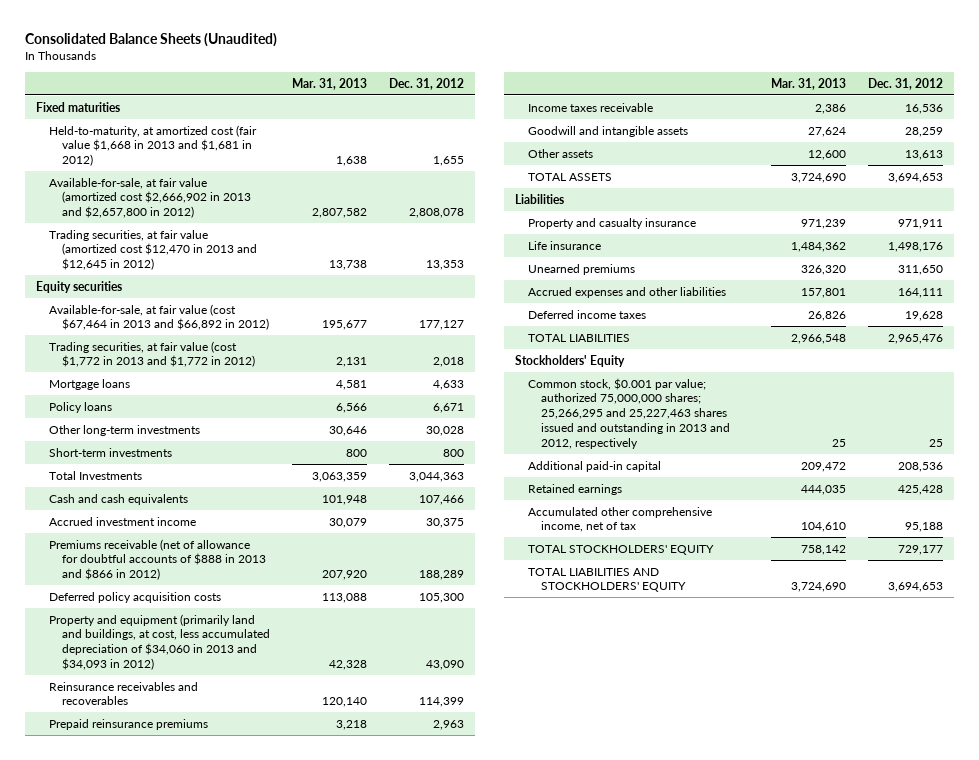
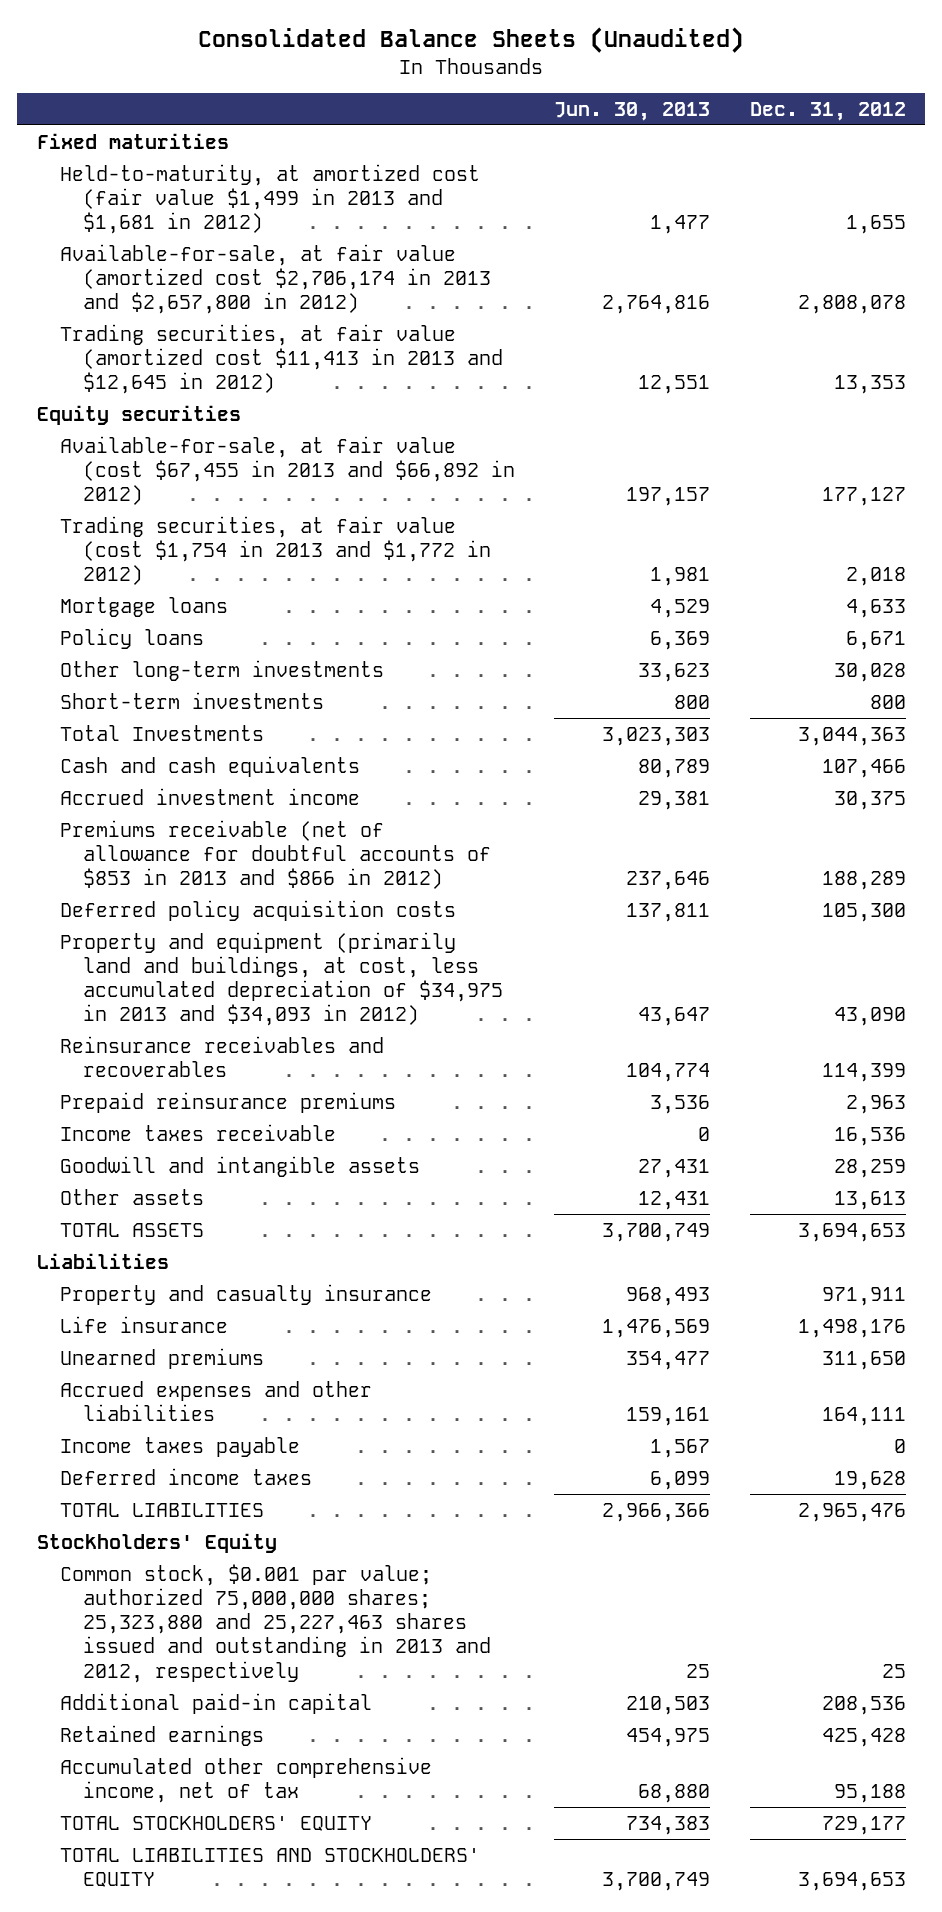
[292,77,368,90] Mar. 31, 2013 -> none
none -> [554,101,711,121] Jun. 30, 2013
[49,124,258,167] Held-to-maturity, at amortized cost (fair value $1,668 in 2013 and $1,681 in 2012) -> [59,163,480,235] Held-to-maturity, at amortized cost (fair value $1,499 in 2013 and $1,681 in 2012)
[49,177,252,219] Available-for-sale, at fair value (amortized cost $2,666,902 in 2013 and $2,657,800 in 2012) -> [59,243,492,315] Available-for-sale, at fair value (amortized cost $2,706,174 in 2013 and $2,657,800 in 2012)
[49,229,258,271] Trading securities, at fair value (amortized cost $12,470 in 2013 and $12,645 in 2012) -> [59,323,504,395] Trading securities, at fair value (amortized cost $11,413 in 2013 and $12,645 in 2012)
[49,303,270,331] Available-for-sale, at fair value (cost $67,464 in 2013 and $66,892 in 2012) -> [59,435,516,506] Available-for-sale, at fair value (cost $67,455 in 2013 and $66,892 in 2012)
[49,340,256,368] Trading securities, at fair value (cost $1,772 in 2013 and $1,772 in 2012) -> [59,515,492,586] Trading securities, at fair value (cost $1,754 in 2013 and $1,772 in 2012)
[49,538,267,581] Premiums receivable (net of allowance for doubtful accounts of $888 in 2013 and $866 in 2012) -> [59,819,492,890] Premiums receivable (net of allowance for doubtful accounts of $853 in 2013 and $866 in 2012)
[49,613,271,671] Property and equipment (primarily land and buildings, at cost, less accumulated depreciation of $34,060 in 2013 and $34,093 in 2012) -> [59,931,504,1027] Property and equipment (primarily land and buildings, at cost, less accumulated depreciation of $34,975 in 2013 and $34,093 in 2012)
none -> [59,1436,300,1457] Income taxes payable
[528,377,731,449] Common stock, $0.001 par value; authorized 75,000,000 shares; 25,266,295 and 25,227,463 shares issued and outstanding in 2013 and 2012, respectively -> [59,1563,492,1683] Common stock, $0.001 par value; authorized 75,000,000 shares; 25,323,880 and 25,227,463 shares issued and outstanding in 2013 and 2012, respectively

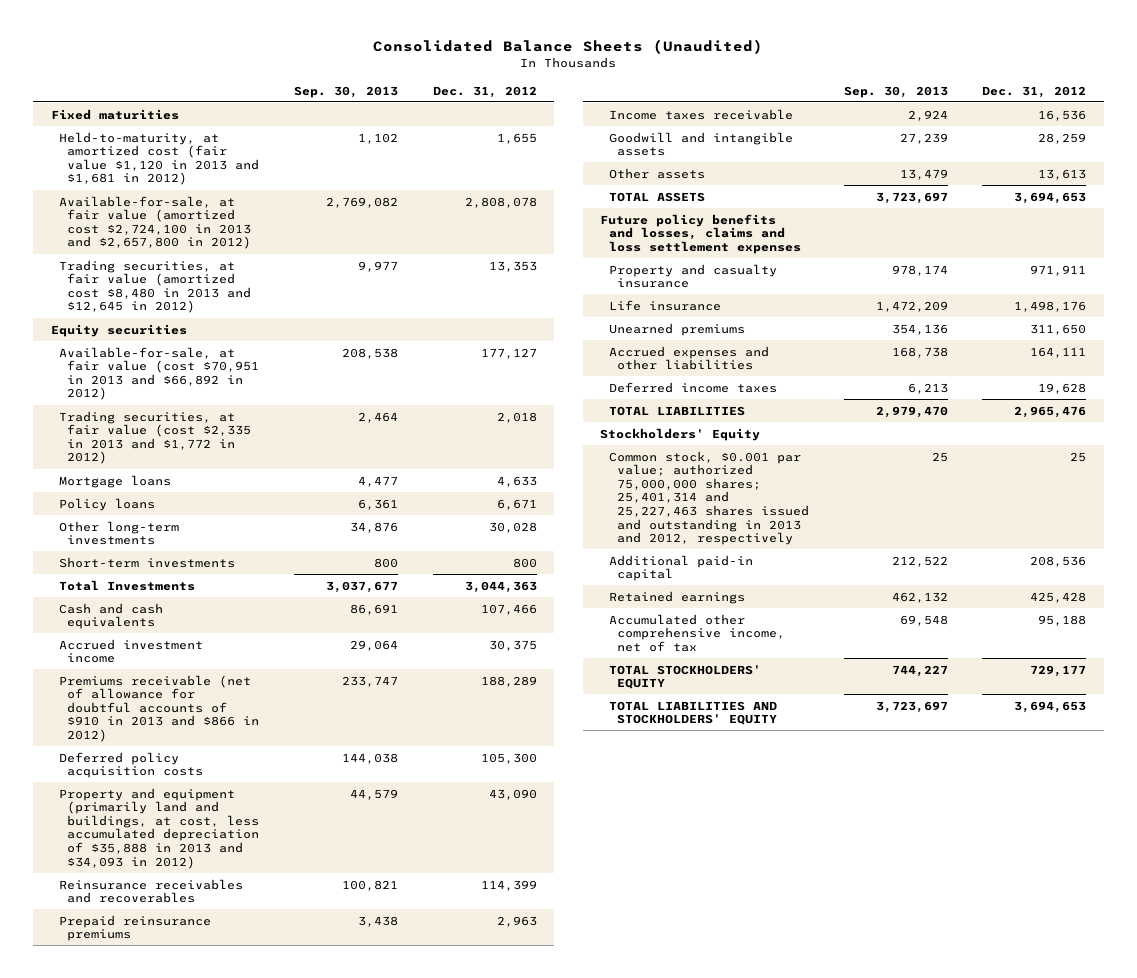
[554,101,711,121] Jun. 30, 2013 -> none
none -> [293,85,398,98] Sep. 30, 2013
[59,163,480,235] Held-to-maturity, at amortized cost (fair value $1,499 in 2013 and $1,681 in 2012) -> [58,131,260,186] Held-to-maturity, at amortized cost (fair value $1,120 in 2013 and $1,681 in 2012)
[59,243,492,315] Available-for-sale, at fair value (amortized cost $2,706,174 in 2013 and $2,657,800 in 2012) -> [58,195,252,250] Available-for-sale, at fair value (amortized cost $2,724,100 in 2013 and $2,657,800 in 2012)
[59,323,504,395] Trading securities, at fair value (amortized cost $11,413 in 2013 and $12,645 in 2012) -> [58,259,252,314] Trading securities, at fair value (amortized cost $8,480 in 2013 and $12,645 in 2012)
[59,435,516,506] Available-for-sale, at fair value (cost $67,455 in 2013 and $66,892 in 2012) -> [58,346,260,401] Available-for-sale, at fair value (cost $70,951 in 2013 and $66,892 in 2012)
[59,515,492,586] Trading securities, at fair value (cost $1,754 in 2013 and $1,772 in 2012) -> [58,410,252,465] Trading securities, at fair value (cost $2,335 in 2013 and $1,772 in 2012)
[59,819,492,890] Premiums receivable (net of allowance for doubtful accounts of $853 in 2013 and $866 in 2012) -> [58,674,260,742] Premiums receivable (net of allowance for doubtful accounts of $910 in 2013 and $866 in 2012)
[59,931,504,1027] Property and equipment (primarily land and buildings, at cost, less accumulated depreciation of $34,975 in 2013 and $34,093 in 2012) -> [58,787,260,869] Property and equipment (primarily land and buildings, at cost, less accumulated depreciation of $35,888 in 2013 and $34,093 in 2012)
[36,1252,169,1269] Liabilities -> none
none -> [600,213,801,254] Future policy benefits and losses, claims and loss settlement expenses
[59,1436,300,1457] Income taxes payable -> none
[59,1563,492,1683] Common stock, $0.001 par value; authorized 75,000,000 shares; 25,323,880 and 25,227,463 shares issued and outstanding in 2013 and 2012, respectively -> [608,450,809,546] Common stock, $0.001 par value; authorized 75,000,000 shares; 25,401,314 and 25,227,463 shares issued and outstanding in 2013 and 2012, respectively

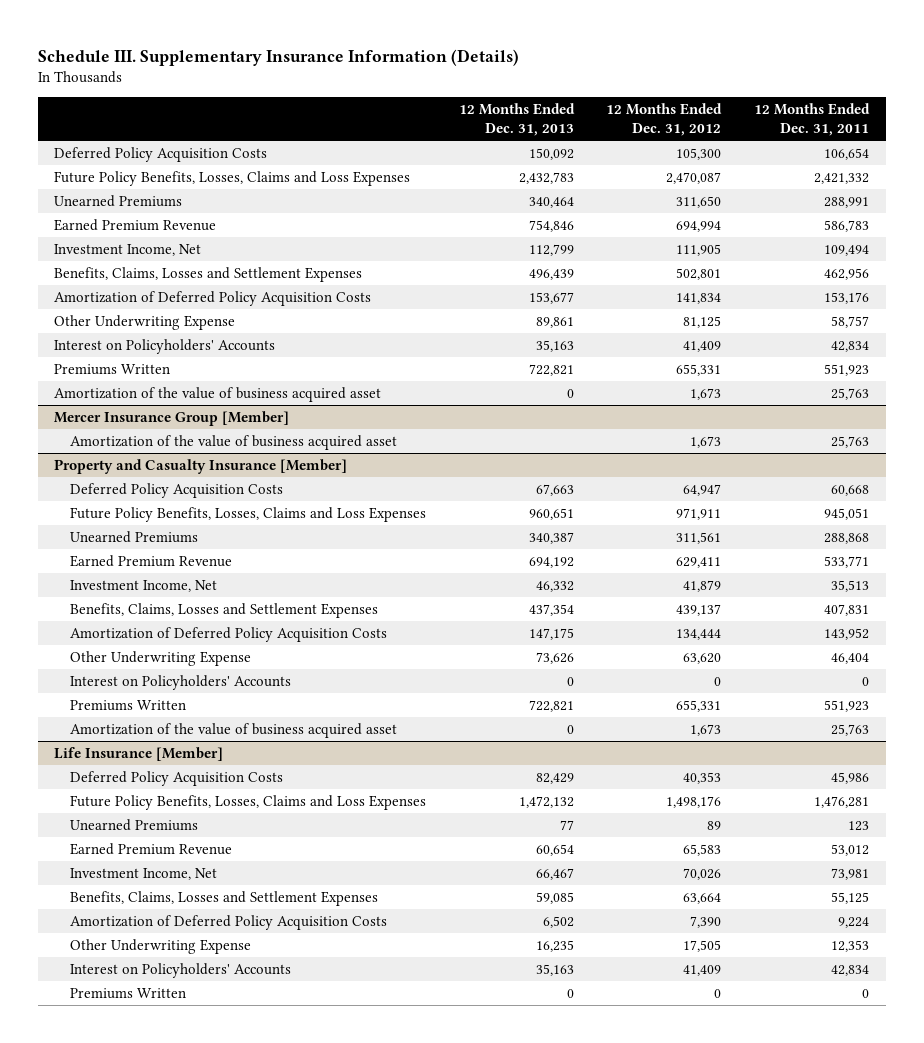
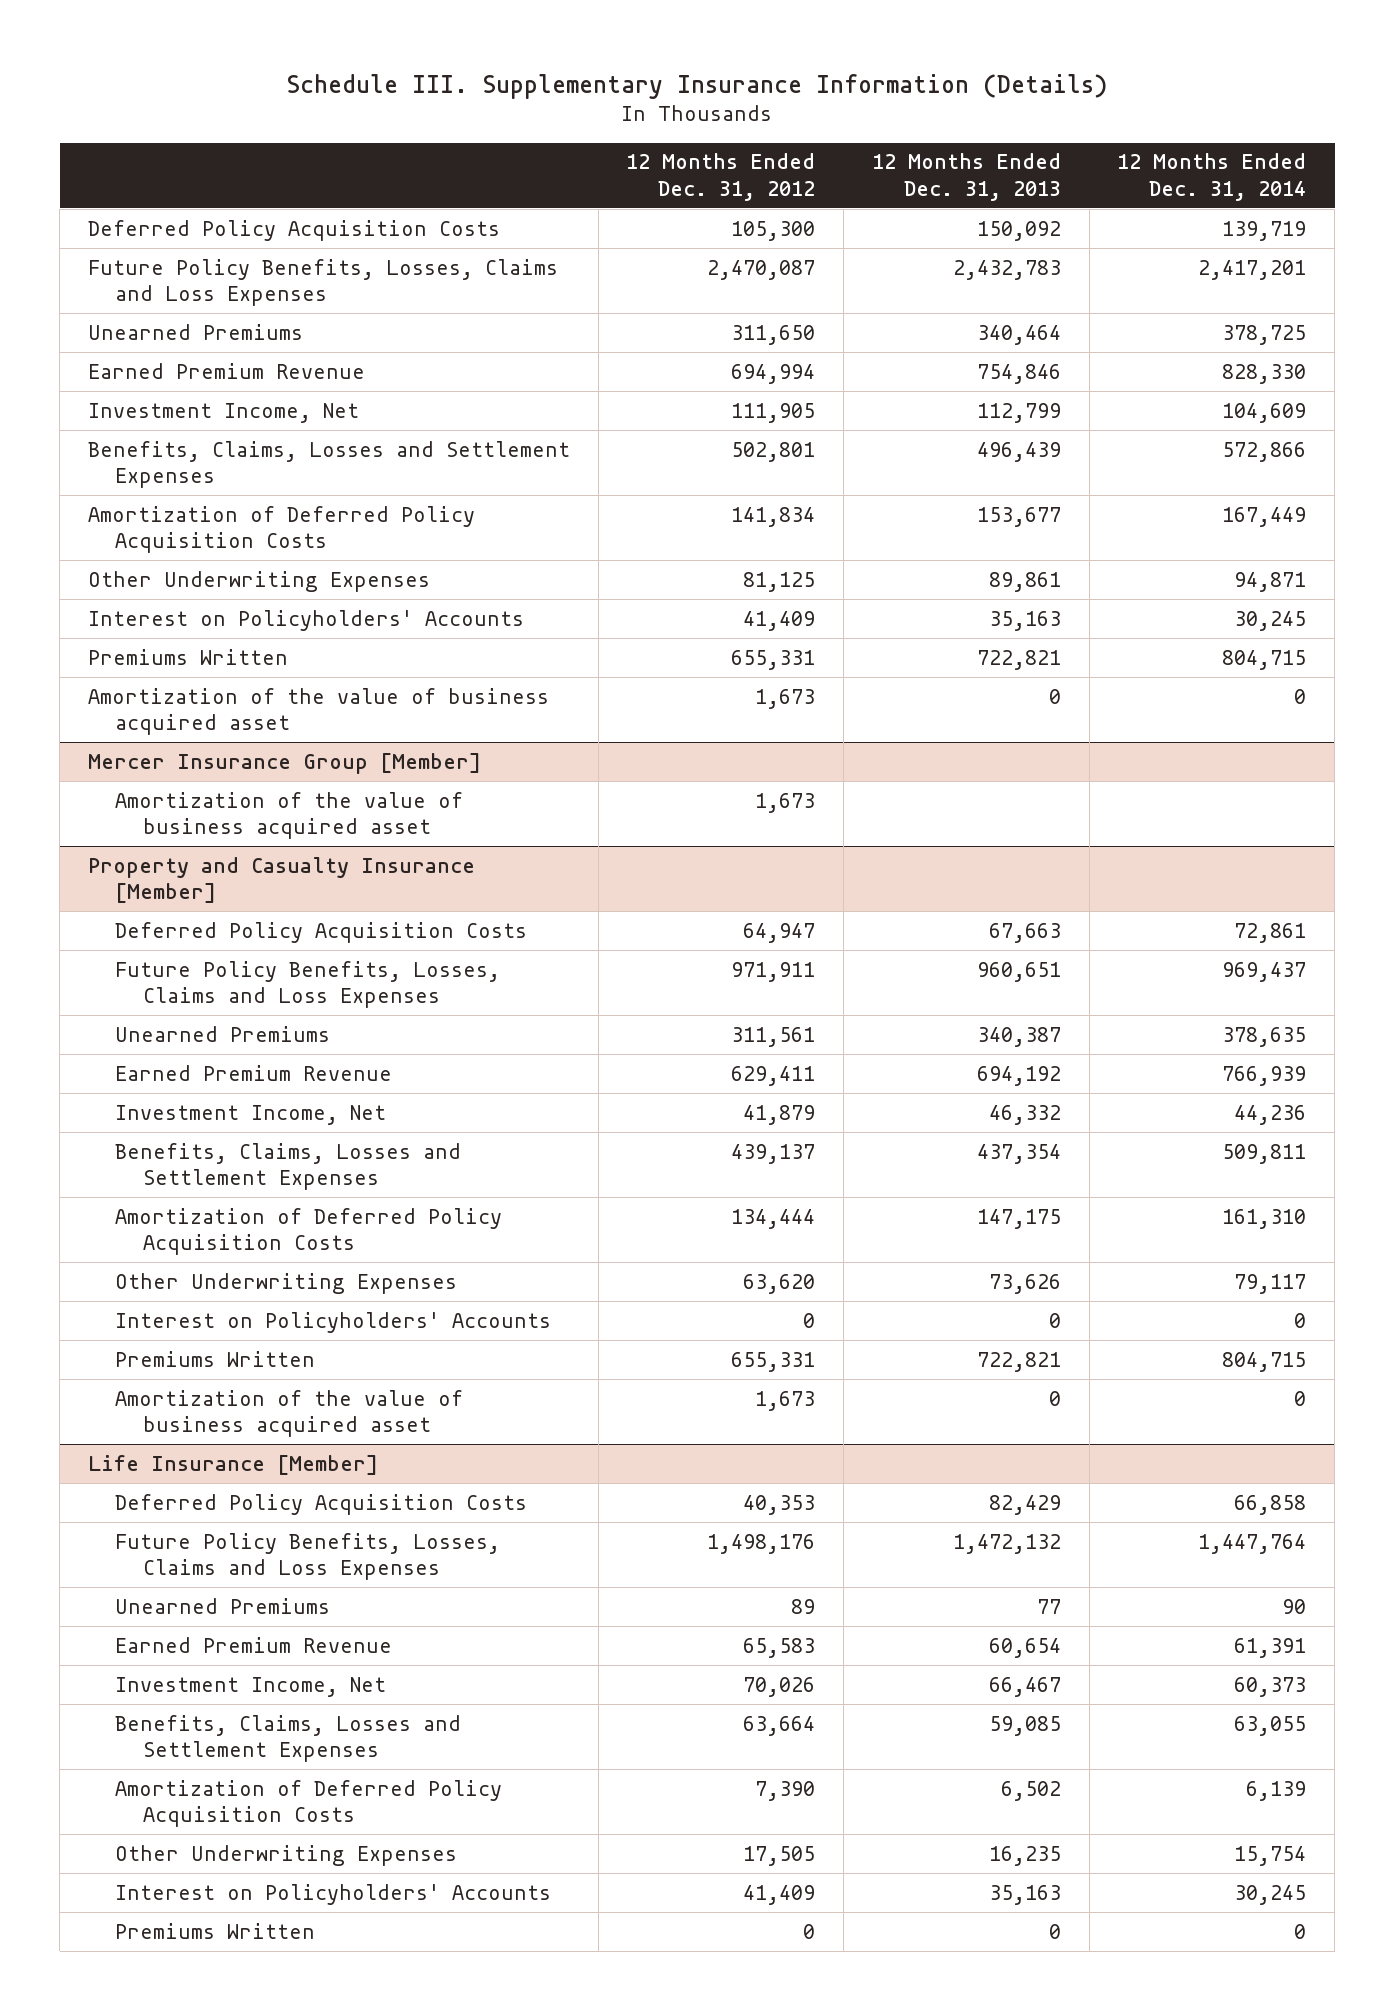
[754,103,871,137] 12 Months Ended Dec. 31, 2011 -> none
none -> [1117,153,1307,201] 12 Months Ended Dec. 31, 2014
[54,315,236,331] Other Underwriting Expense -> [87,570,430,592] Other Underwriting Expenses
[69,651,251,667] Other Underwriting Expense -> [115,1272,458,1294] Other Underwriting Expenses
[69,939,251,955] Other Underwriting Expense -> [115,1844,458,1866] Other Underwriting Expenses

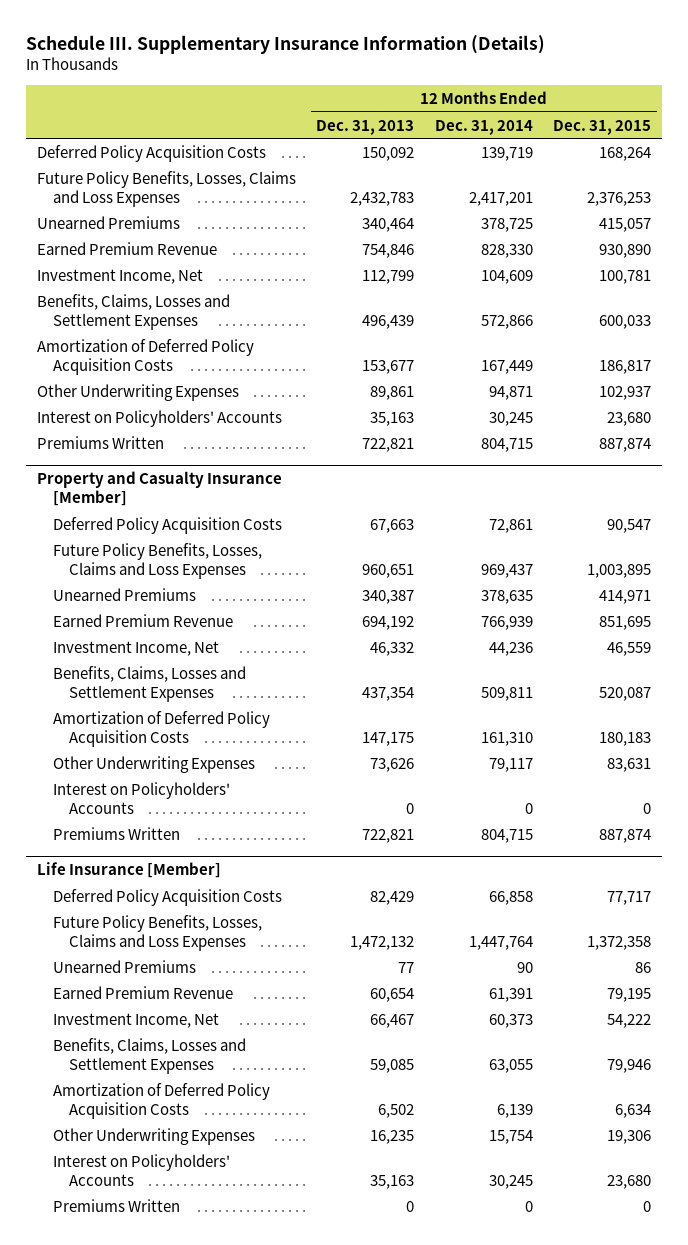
[626,153,816,201] 12 Months Ended Dec. 31, 2012 -> none
none -> [553,119,652,135] Dec. 31, 2015
[87,687,549,735] Amortization of the value of business acquired asset -> none
[87,752,481,774] Mercer Insurance Group [Member] -> none
[115,791,464,839] Amortization of the value of business acquired asset -> none
[115,1389,464,1437] Amortization of the value of business acquired asset -> none

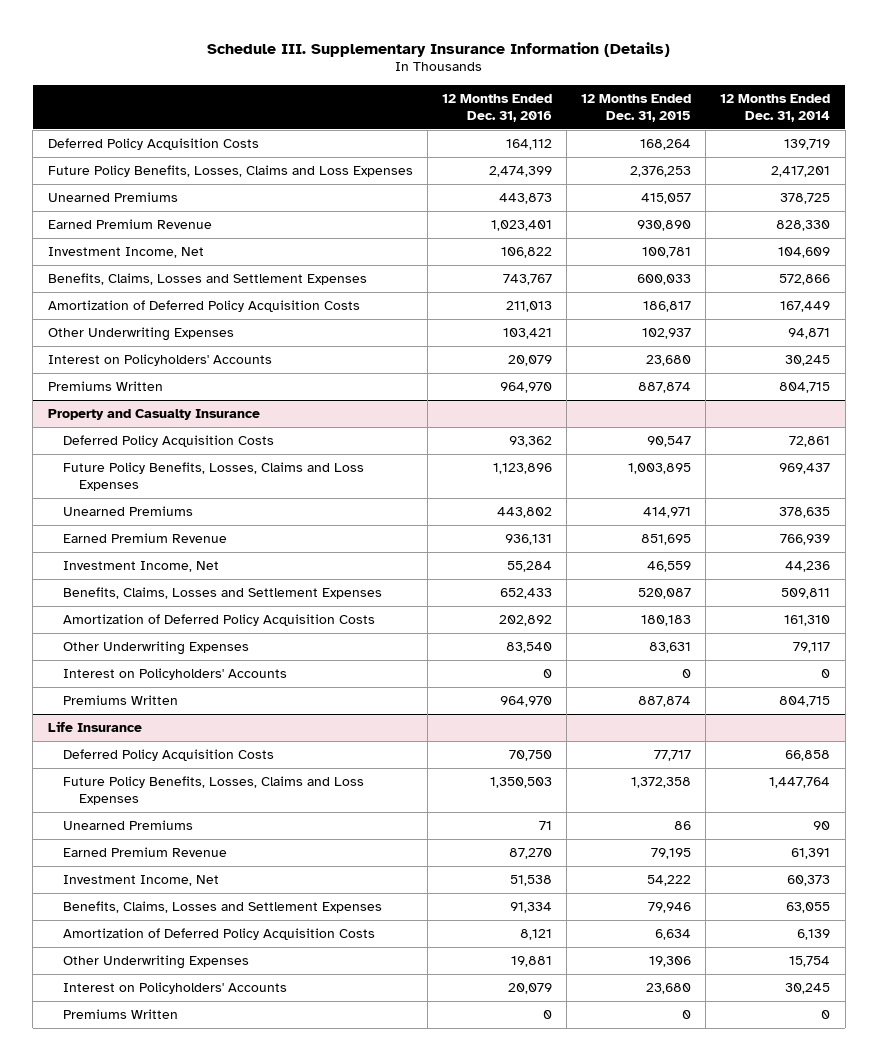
[316,119,415,135] Dec. 31, 2013 -> none
none -> [441,93,552,122] 12 Months Ended Dec. 31, 2016
[36,471,282,507] Property and Casualty Insurance [Member] -> [47,408,260,420] Property and Casualty Insurance
[36,862,221,879] Life Insurance [Member] -> [47,720,142,732] Life Insurance

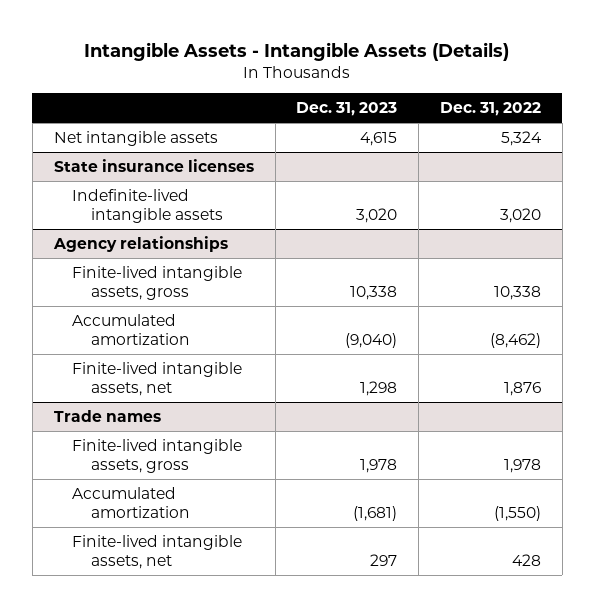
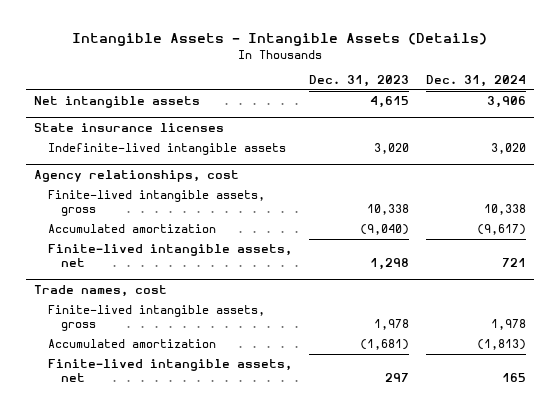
[440,102,542,117] Dec. 31, 2022 -> none
none -> [425,75,526,88] Dec. 31, 2024
[52,235,228,252] Agency relationships -> [34,170,240,183] Agency relationships, cost
[53,409,161,422] Trade names -> [34,285,168,298] Trade names, cost

